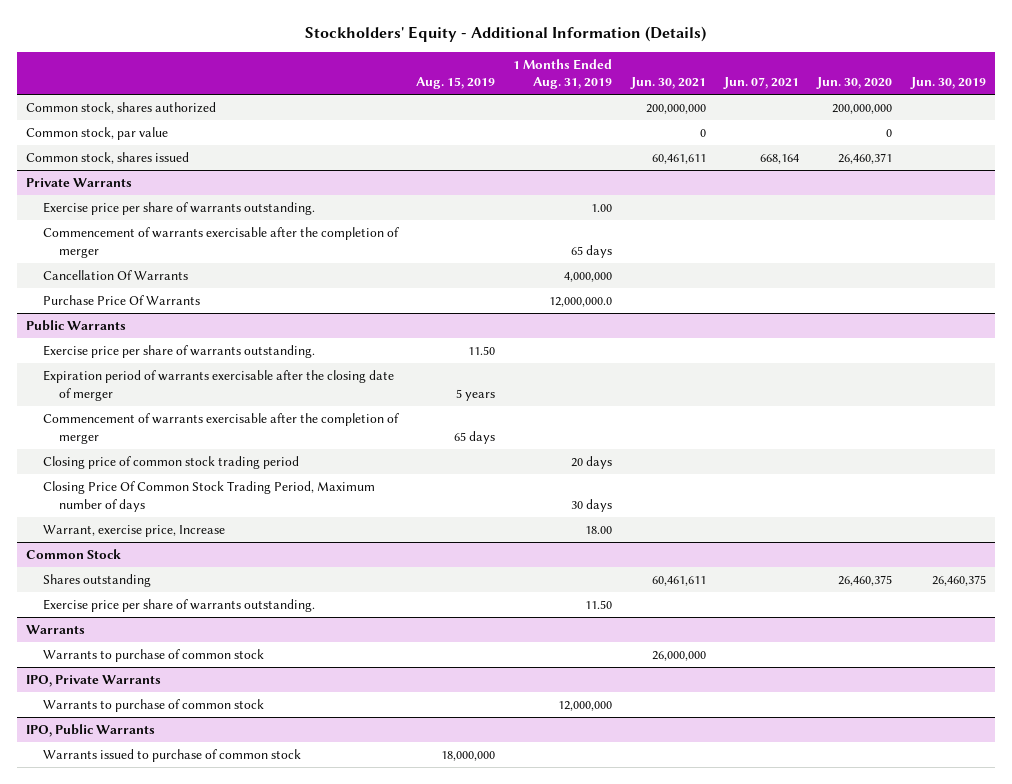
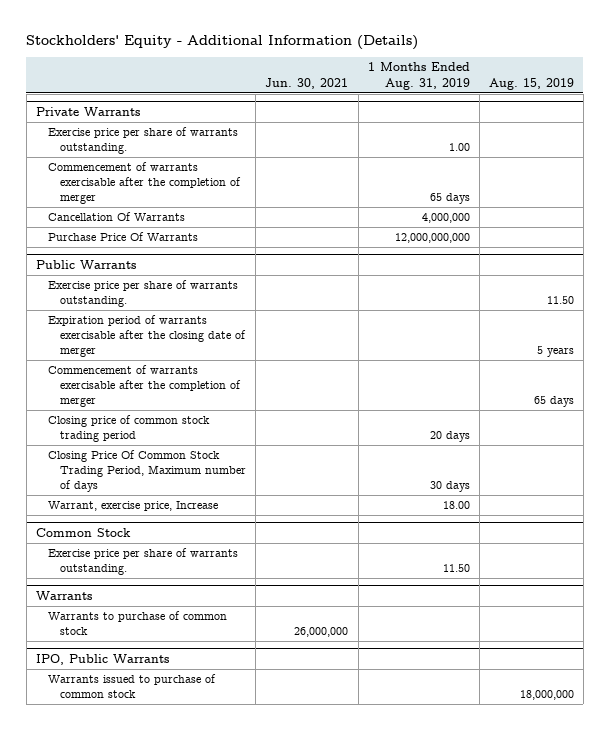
[722,77,799,90] Jun. 07, 2021 -> none
[816,77,893,90] Jun. 30, 2020 -> none
[909,77,986,90] Jun. 30, 2019 -> none
[25,101,216,114] Common stock, shares authorized -> none
[25,126,168,140] Common stock, par value -> none
[25,151,189,164] Common stock, shares issued -> none
[549,296,613,307] 12,000,000.0 -> [394,233,470,244] 12,000,000,000
[42,573,151,587] Shares outstanding -> none
[25,674,161,687] IPO, Private Warrants -> none
[42,698,264,712] Warrants to purchase of common stock -> none

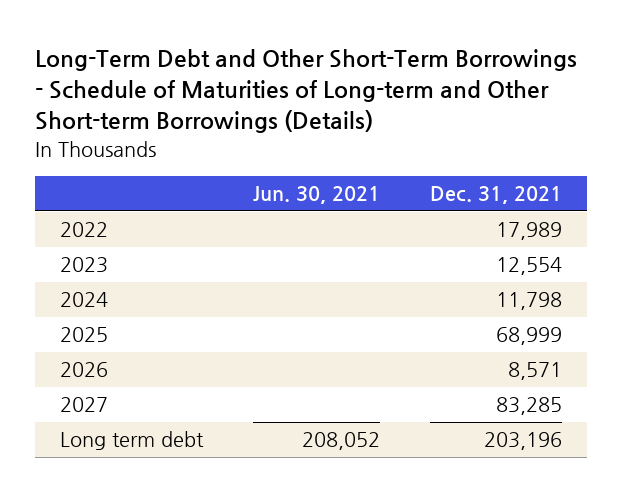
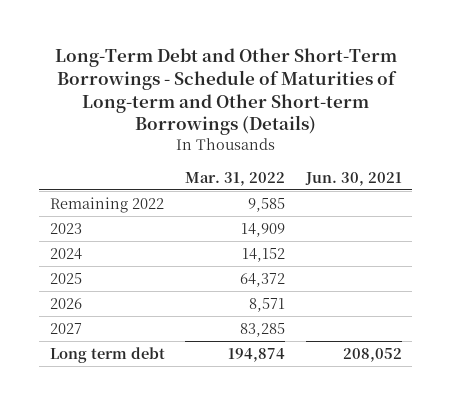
[429,186,562,205] Dec. 31, 2021 -> none
none -> [185,171,286,186] Mar. 31, 2022
[59,222,108,238] 2022 -> [49,196,164,213] Remaining 2022

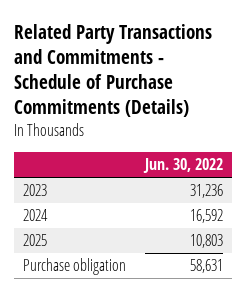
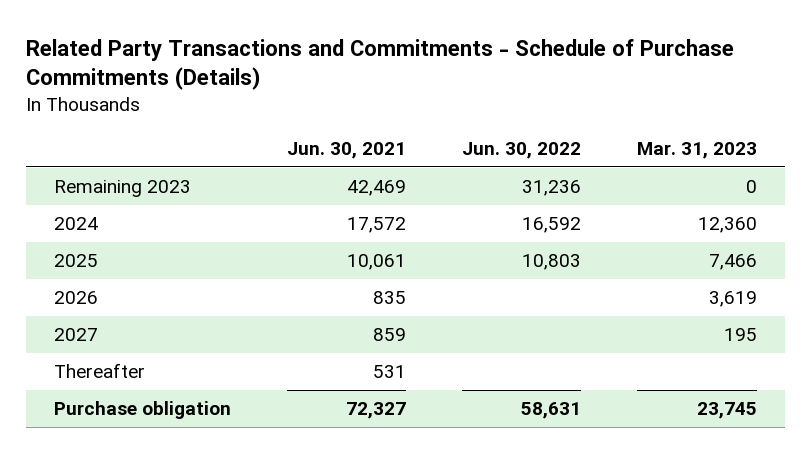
none -> [287,141,407,159] Jun. 30, 2021
none -> [637,141,758,159] Mar. 31, 2023
[23,184,48,197] 2023 -> [54,180,192,198] Remaining 2023
none -> [54,291,99,305] 2026
none -> [54,328,99,342] 2027
none -> [54,363,146,379] Thereafter

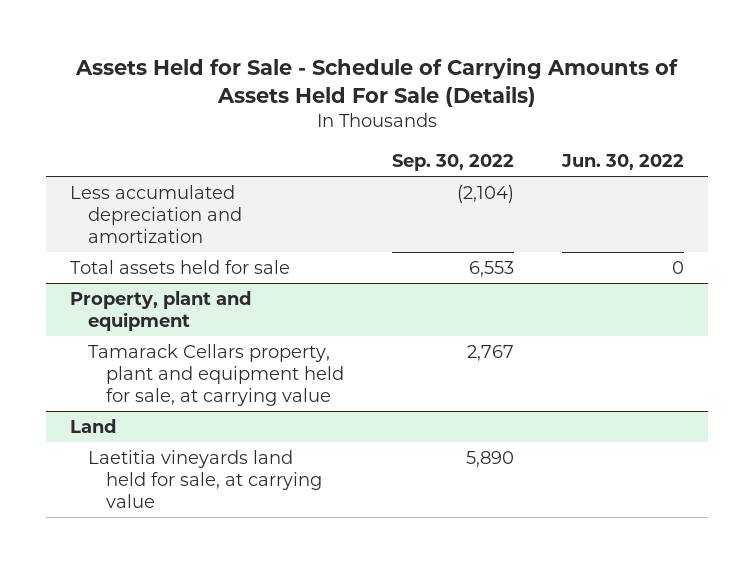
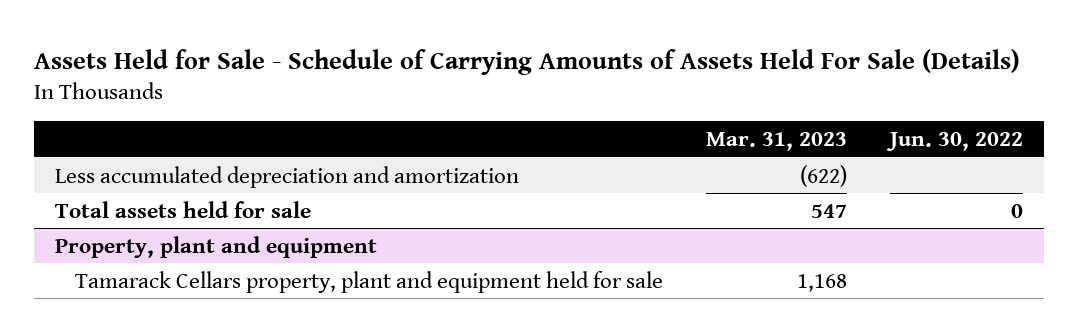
[391,153,514,171] Sep. 30, 2022 -> none
none -> [705,131,847,151] Mar. 31, 2023
[70,418,117,433] Land -> none
[88,449,323,509] Laetitia vineyards land held for sale, at carrying value -> none
[88,343,345,407] Tamarack Cellars property, plant and equipment held for sale, at carrying value -> [75,270,664,293] Tamarack Cellars property, plant and equipment held for sale

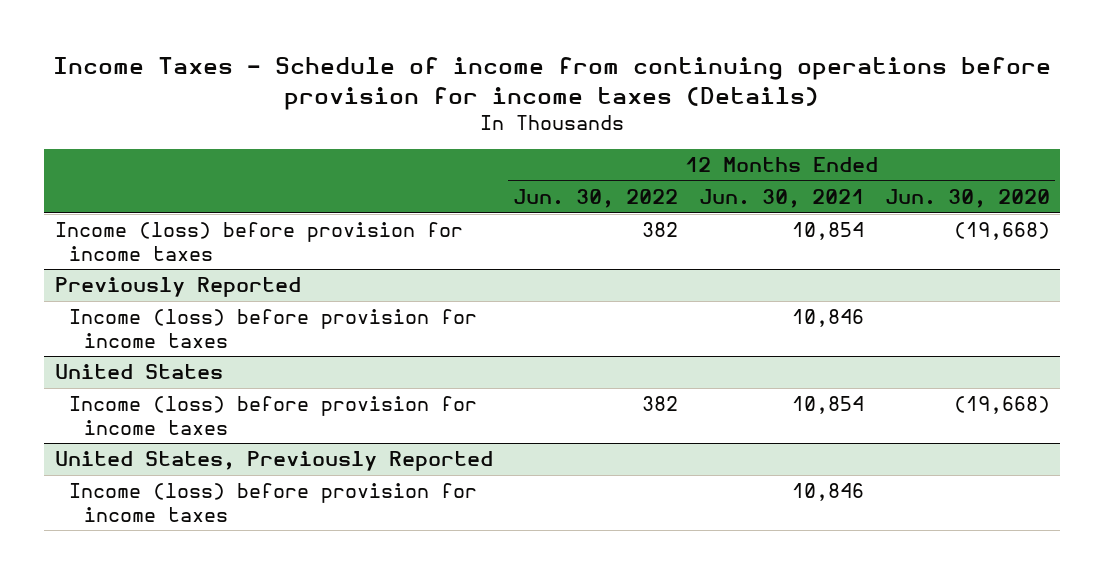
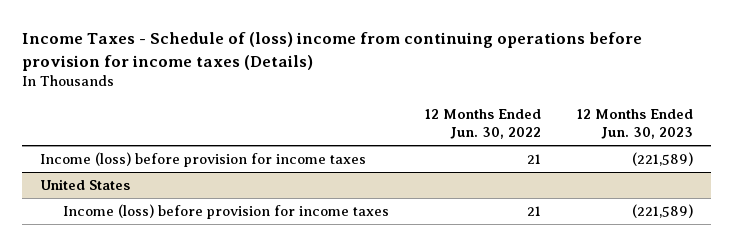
[53,57,1052,110] Income Taxes - Schedule of income from continuing operations before provision for income taxes (Details) -> [21,32,642,71] Income Taxes - Schedule of (loss) income from continuing operations before provision for income taxes (Details)
[699,189,865,209] Jun. 30, 2021 -> none
[884,189,1050,209] Jun. 30, 2020 -> none
none -> [577,108,694,140] 12 Months Ended Jun. 30, 2023
[54,277,301,298] Previously Reported -> none
[69,309,478,348] Income (loss) before provision for income taxes -> none
[642,222,679,238] 382 -> [527,154,542,165] 21
[54,451,493,472] United States, Previously Reported -> none
[69,483,478,522] Income (loss) before provision for income taxes -> none
[642,396,679,412] 382 -> [527,206,542,217] 21

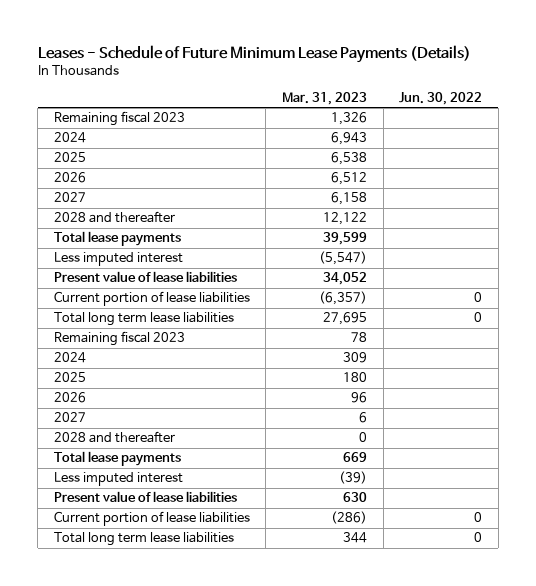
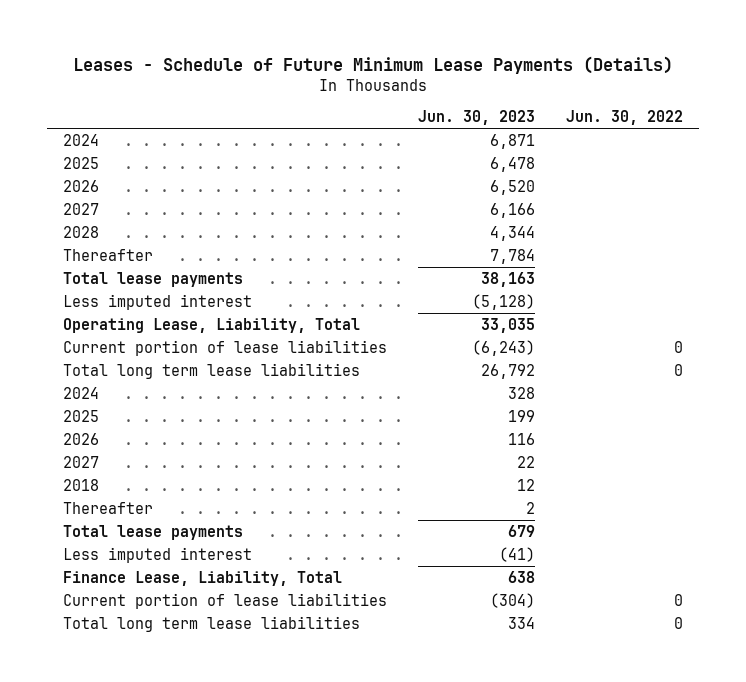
[282,92,368,106] Mar. 31, 2023 -> none
none -> [418,110,536,126] Jun. 30, 2023
[53,111,185,127] Remaining fiscal 2023 -> none
[53,211,175,224] 2028 and thereafter -> none
none -> [62,225,99,238] 2028
none -> [62,248,153,261] Thereafter
[53,271,237,283] Present value of lease liabilities -> [62,317,360,333] Operating Lease, Liability, Total
[53,331,185,347] Remaining fiscal 2023 -> none
[53,431,175,444] 2028 and thereafter -> none
none -> [62,478,99,491] 2018
none -> [62,501,153,514] Thereafter
[53,491,237,503] Present value of lease liabilities -> [62,570,342,586] Finance Lease, Liability, Total

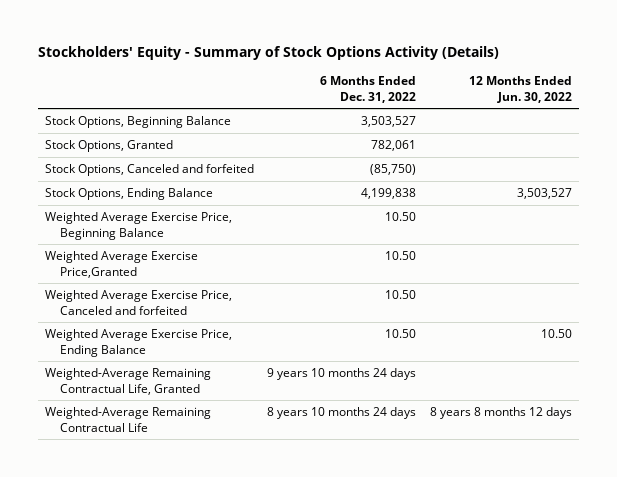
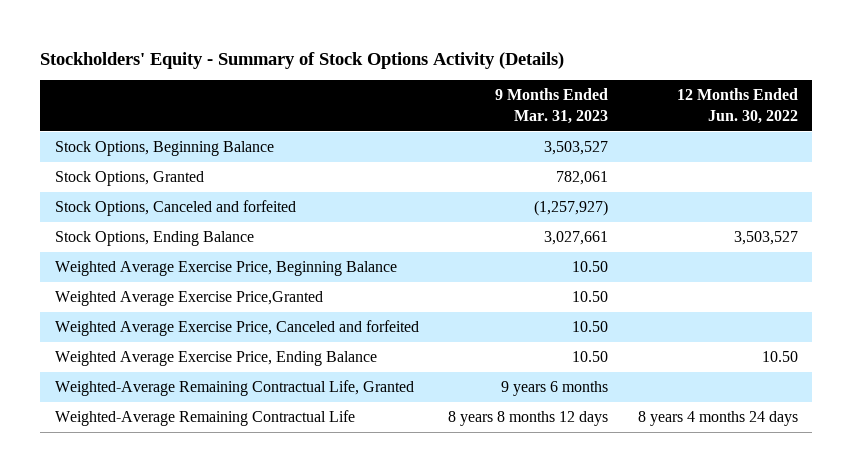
[320,76,417,103] 6 Months Ended Dec. 31, 2022 -> none
none -> [495,88,609,124] 9 Months Ended Mar. 31, 2023
[430,407,573,420] 8 years 8 months 12 days -> [637,410,798,426] 8 years 4 months 24 days

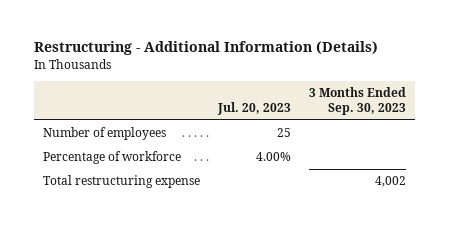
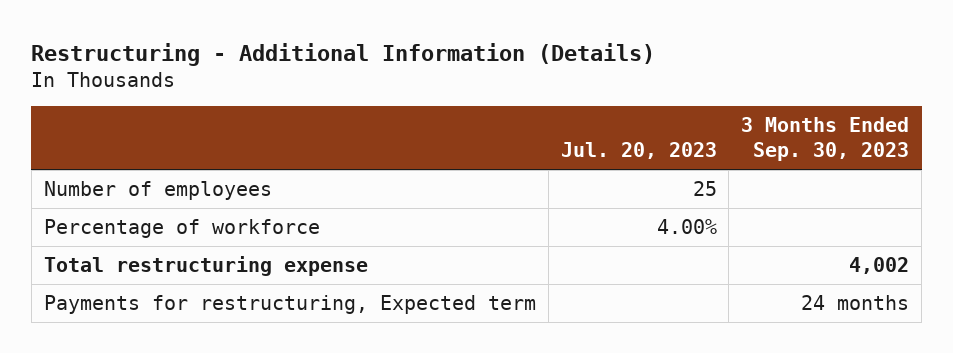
none -> [43,294,536,314] Payments for restructuring, Expected term

